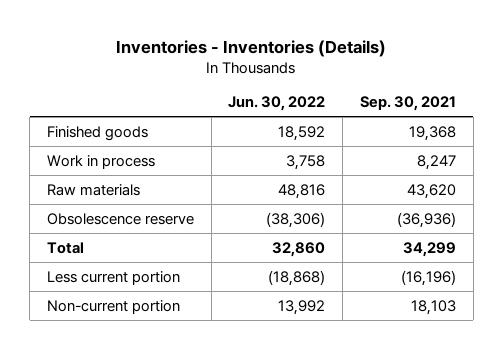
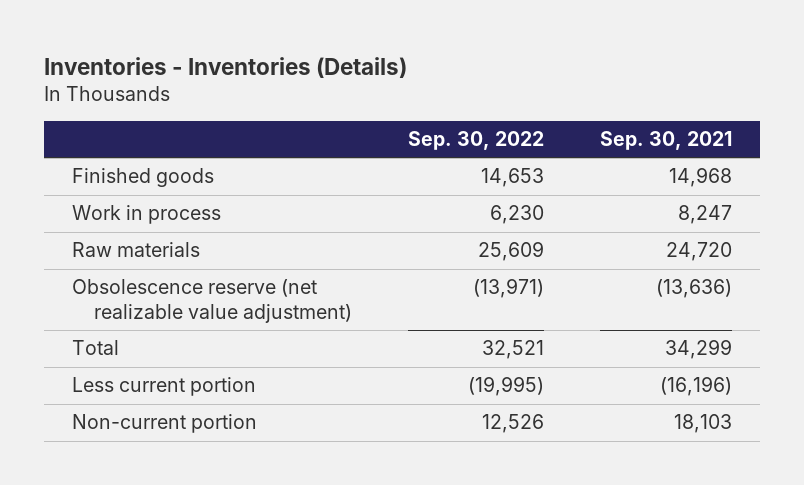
[228,96,326,112] Jun. 30, 2022 -> none
none -> [408,131,545,151] Sep. 30, 2022
[408,125,456,141] 19,368 -> [669,167,733,188] 14,968
[406,183,456,199] 43,620 -> [666,242,733,262] 24,720
[46,212,194,225] Obsolescence reserve -> [72,279,353,324] Obsolescence reserve (net realizable value adjustment)
[396,211,456,228] (36,936) -> [656,279,733,299] (13,636)

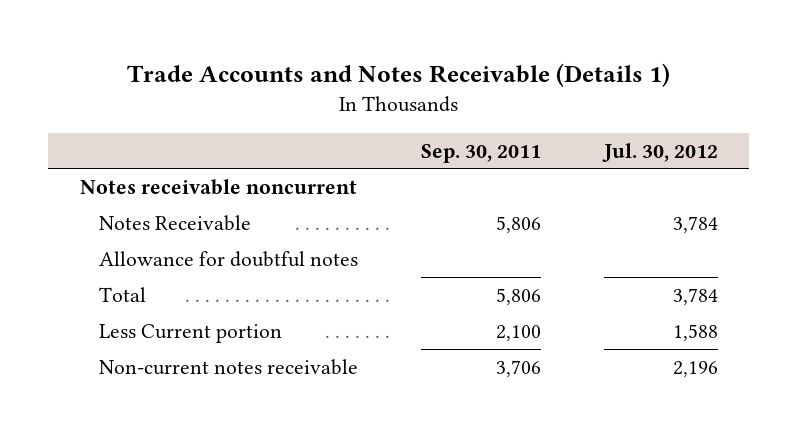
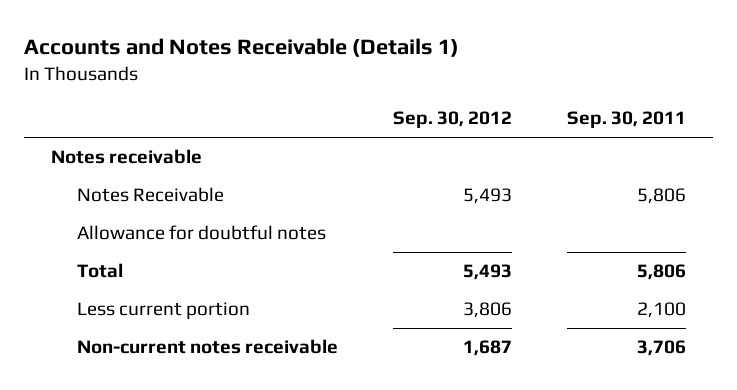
[126,62,670,87] Trade Accounts and Notes Receivable (Details 1) -> [23,37,459,57] Accounts and Notes Receivable (Details 1)
[601,142,718,162] Jul. 30, 2012 -> none
none -> [393,111,513,129] Sep. 30, 2012
[79,178,357,195] Notes receivable noncurrent -> [51,149,203,165] Notes receivable
[99,323,283,343] Less Current portion -> [77,302,251,320] Less current portion

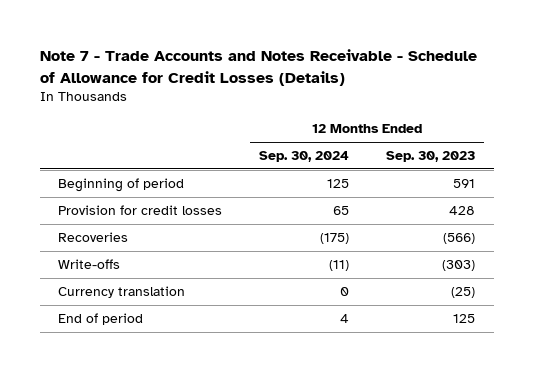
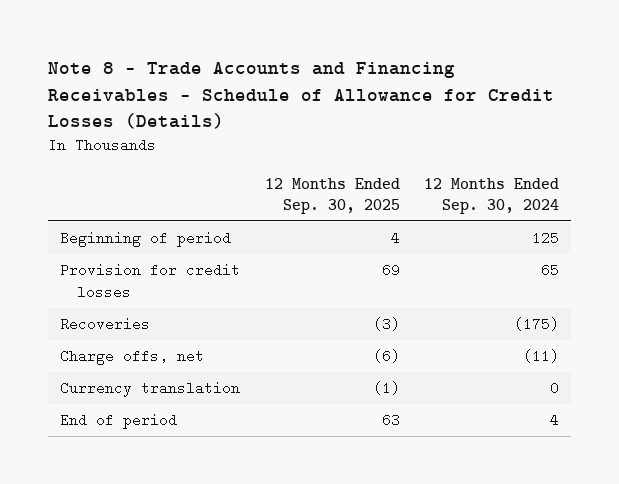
[39,49,477,86] Note 7 - Trade Accounts and Notes Receivable - Schedule of Allowance for Credit Losses (Details) -> [48,62,555,130] Note 8 - Trade Accounts and Financing Receivables - Schedule of Allowance for Credit Losses (Details)
[386,151,476,163] Sep. 30, 2023 -> none
none -> [264,177,400,214] 12 Months Ended Sep. 30, 2025
[58,259,121,270] Write-offs -> [60,349,205,366] Charge offs, net

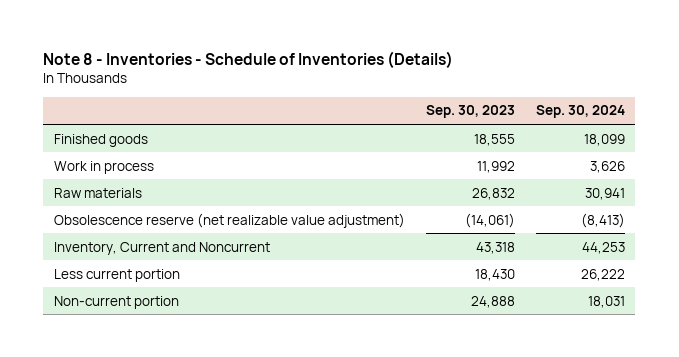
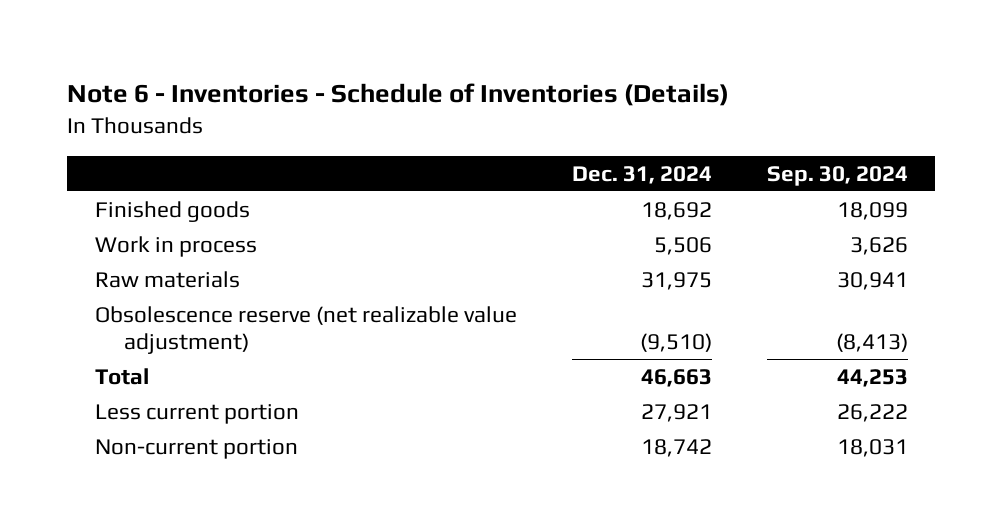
[43,50,454,68] Note 8 - Inventories - Schedule of Inventories (Details) -> [67,83,730,107] Note 6 - Inventories - Schedule of Inventories (Details)
[425,105,515,119] Sep. 30, 2023 -> none
none -> [571,165,712,184] Dec. 31, 2024
[53,241,270,255] Inventory, Current and Noncurrent -> [94,367,149,385] Total

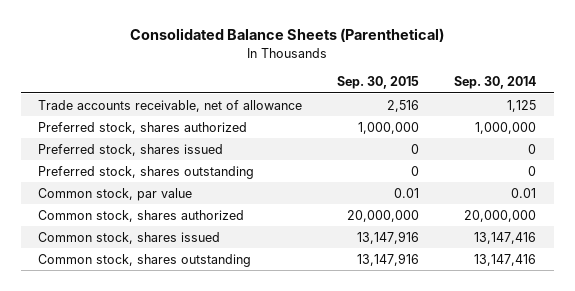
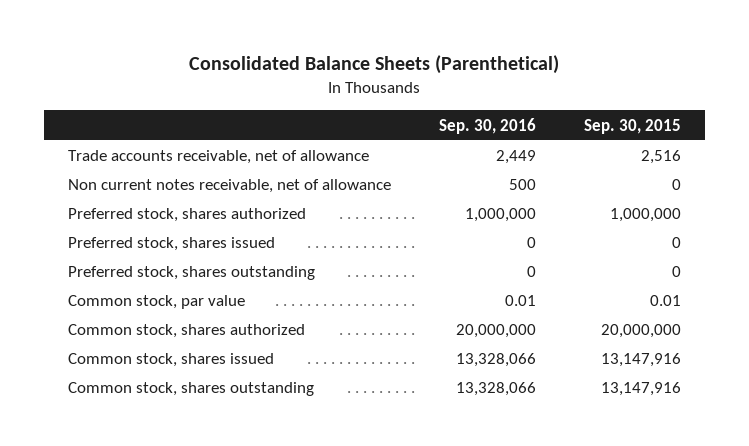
[454,76,537,90] Sep. 30, 2014 -> none
none -> [438,117,536,134] Sep. 30, 2016
none -> [67,179,391,194] Non current notes receivable, net of allowance

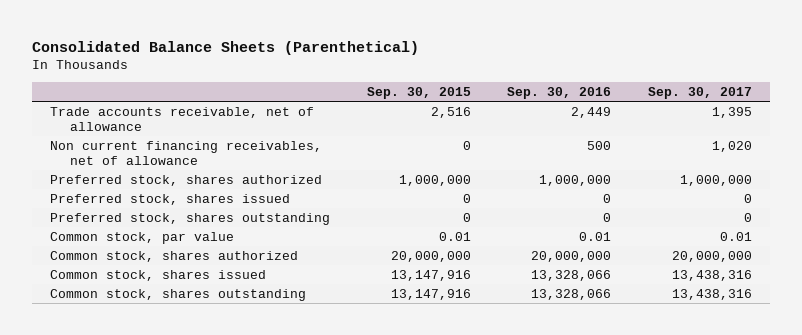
none -> [647,87,752,100] Sep. 30, 2017
[67,179,391,194] Non current notes receivable, net of allowance -> [50,140,323,166] Non current financing receivables, net of allowance

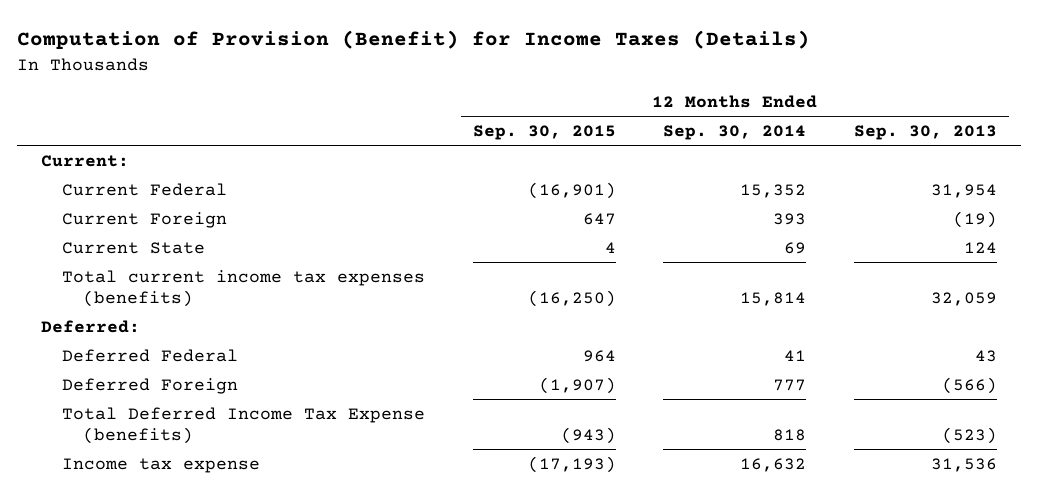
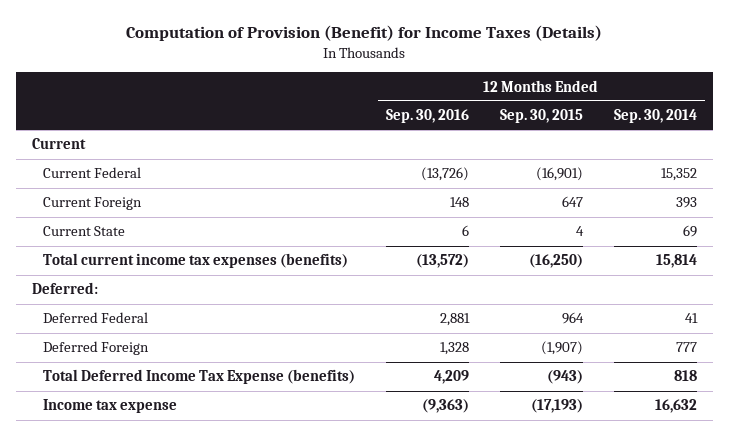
[853,124,997,140] Sep. 30, 2013 -> none
none -> [385,109,469,124] Sep. 30, 2016
[40,154,129,167] Current: -> [31,138,86,150] Current

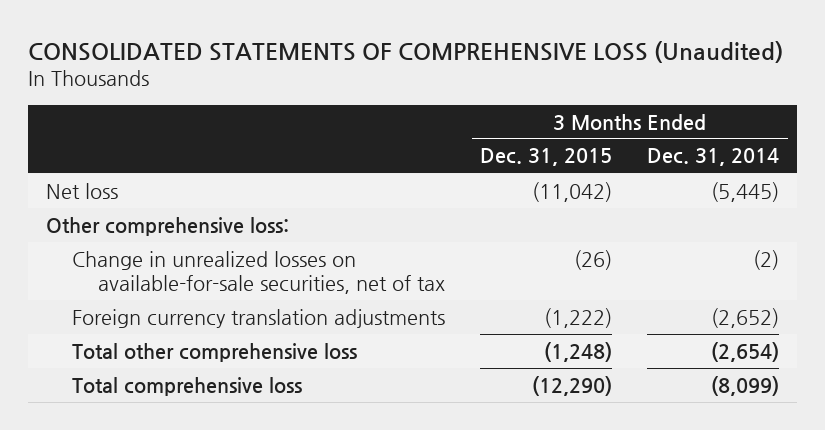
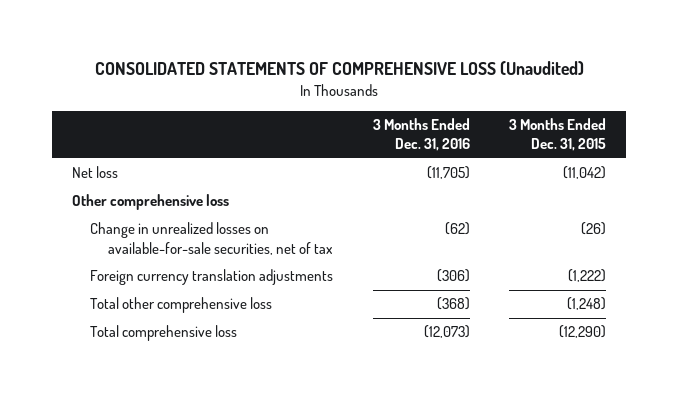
[647,148,780,167] Dec. 31, 2014 -> none
none -> [372,118,470,152] 3 Months Ended Dec. 31, 2016
[45,216,289,236] Other comprehensive loss: -> [71,194,229,211] Other comprehensive loss

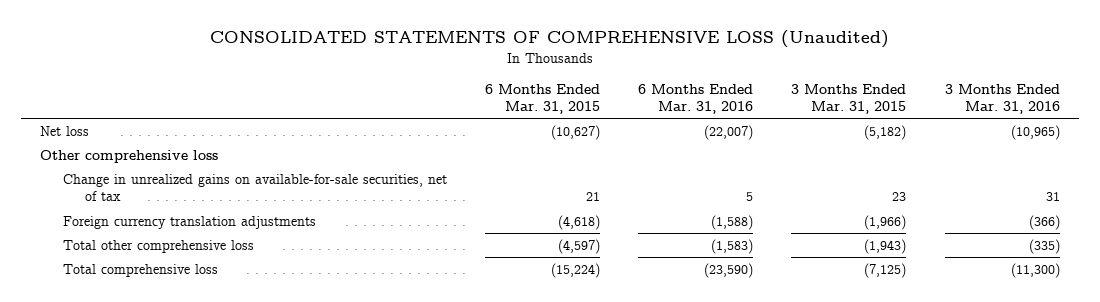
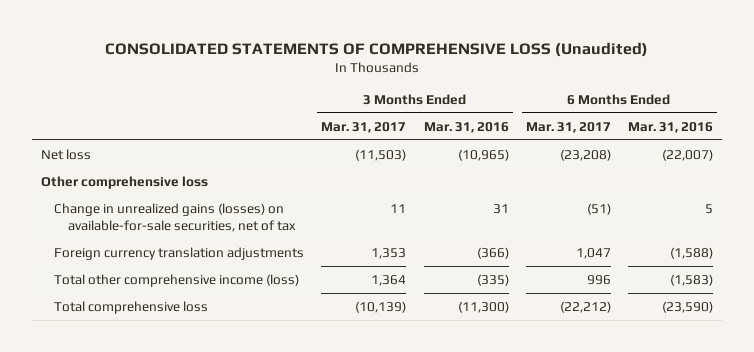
[484,83,600,115] 6 Months Ended Mar. 31, 2015 -> none
[791,83,907,115] 3 Months Ended Mar. 31, 2015 -> none
none -> [321,121,407,133] Mar. 31, 2017
none -> [525,121,611,133] Mar. 31, 2017
[62,173,447,202] Change in unrealized gains on available-for-sale securities, net of tax -> [54,202,296,233] Change in unrealized gains (losses) on available-for-sale securities, net of tax
[62,239,254,253] Total other comprehensive loss -> [54,273,300,287] Total other comprehensive income (loss)

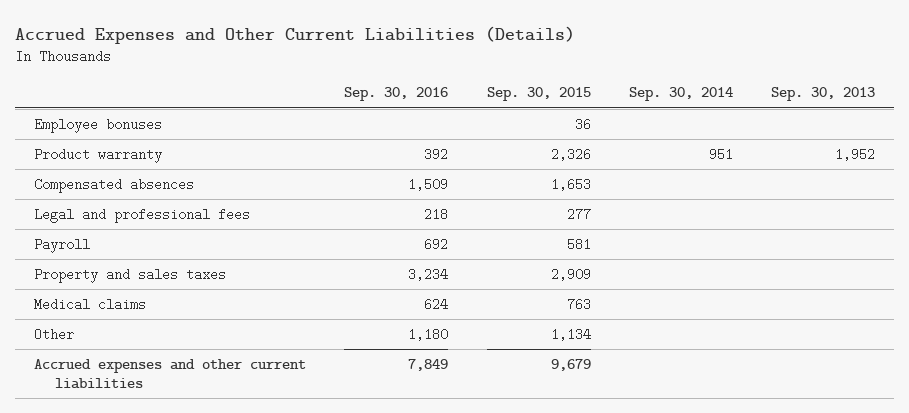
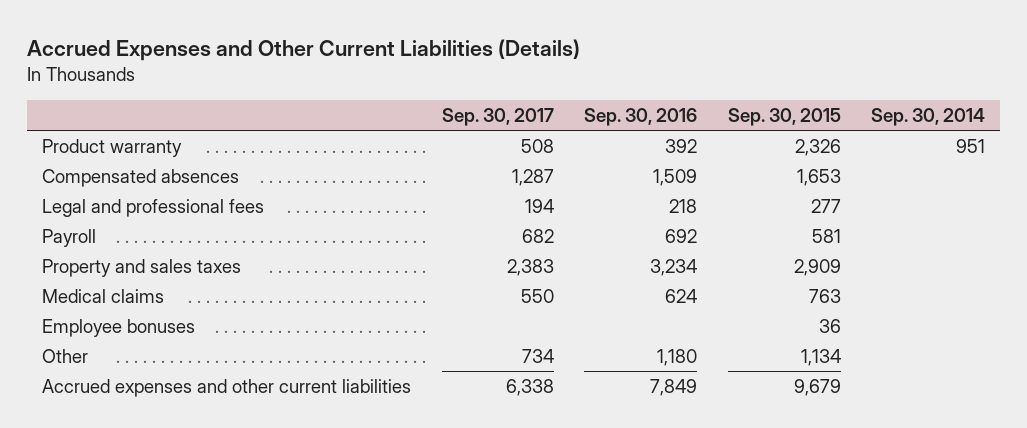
[771,87,876,102] Sep. 30, 2013 -> none
none -> [441,107,554,126] Sep. 30, 2017
[34,118,163,134] Employee bonuses -> [42,318,196,337] Employee bonuses

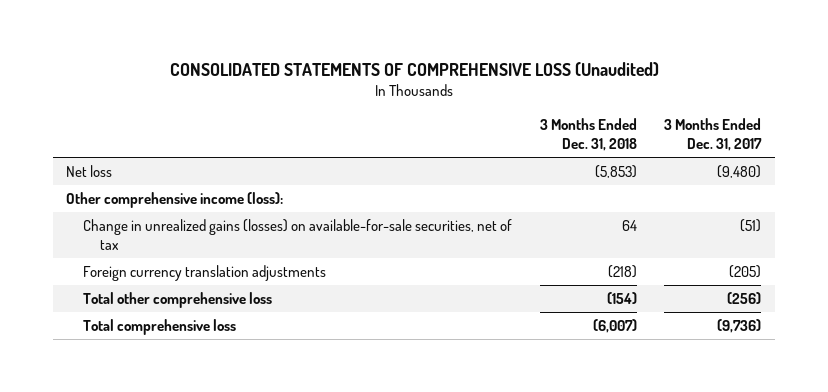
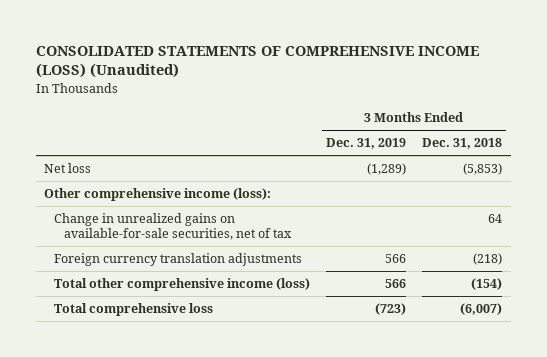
[169,62,659,77] CONSOLIDATED STATEMENTS OF COMPREHENSIVE LOSS (Unaudited) -> [36,45,480,79] CONSOLIDATED STATEMENTS OF COMPREHENSIVE INCOME (LOSS) (Unaudited)
[664,118,763,152] 3 Months Ended Dec. 31, 2017 -> none
none -> [326,138,407,150] Dec. 31, 2019
[83,218,513,250] Change in unrealized gains (losses) on available-for-sale securities, net of tax -> [53,213,292,241] Change in unrealized gains on available-for-sale securities, net of tax
[83,291,273,308] Total other comprehensive loss -> [53,278,310,292] Total other comprehensive income (loss)

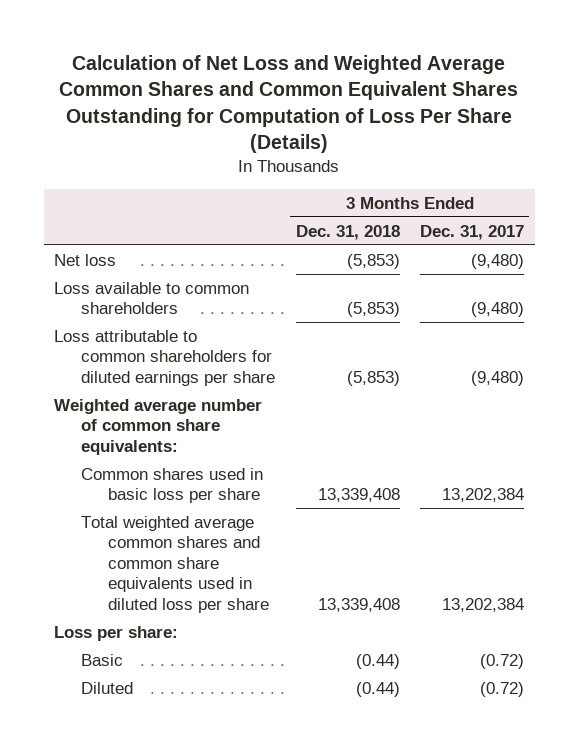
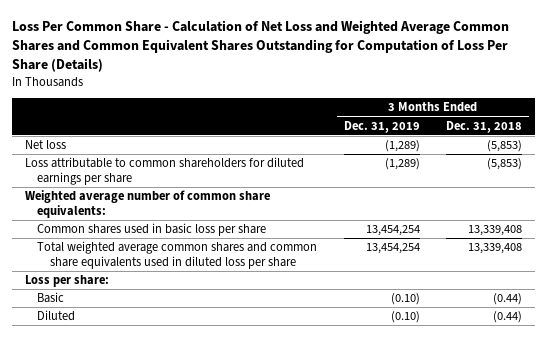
[59,55,519,154] Calculation of Net Loss and Weighted Average Common Shares and Common Equivalent Shares Outstanding for Computation of Loss Per Share (Details) -> [11,19,509,73] Loss Per Common Share - Calculation of Net Loss and Weighted Average Common Shares and Common Equivalent Shares Outstanding for Computation of Loss Per Share (Details)
[420,224,525,240] Dec. 31, 2017 -> none
none -> [343,120,420,133] Dec. 31, 2019
[54,281,250,315] Loss available to common shareholders -> none

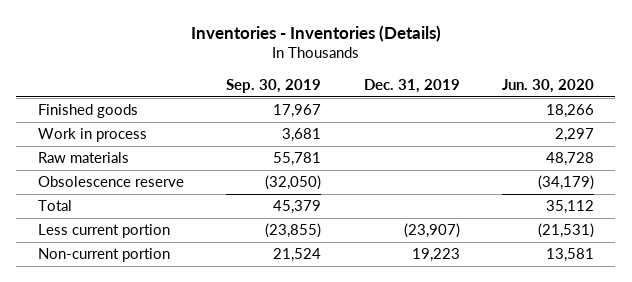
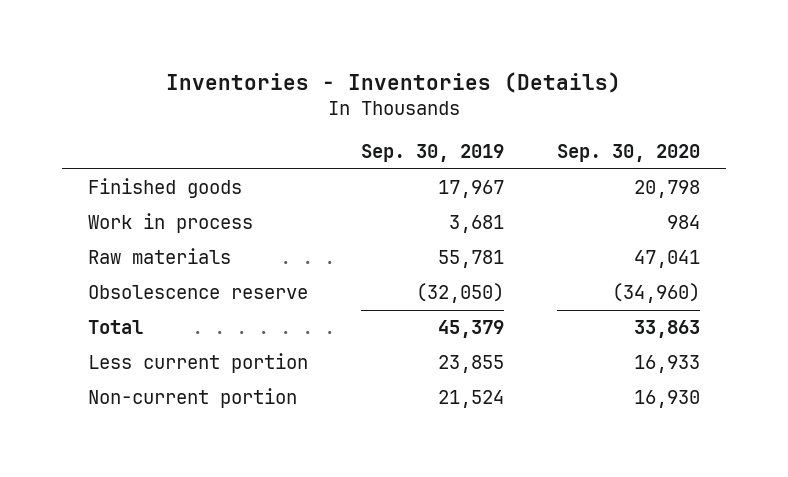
[363,78,460,93] Dec. 31, 2019 -> none
[502,78,595,93] Jun. 30, 2020 -> none
none -> [556,143,700,162] Sep. 30, 2020
[265,223,322,239] (23,855) -> [438,355,505,374] 23,855

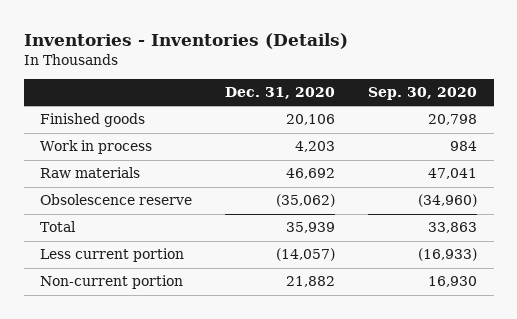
[361,143,505,162] Sep. 30, 2019 -> none
none -> [225,87,336,100] Dec. 31, 2020
[633,355,700,374] 16,933 -> [418,248,478,262] (16,933)

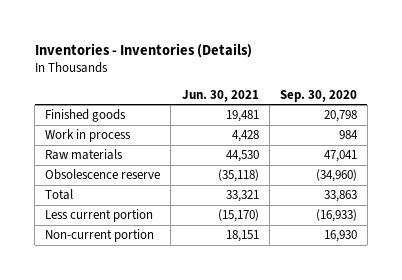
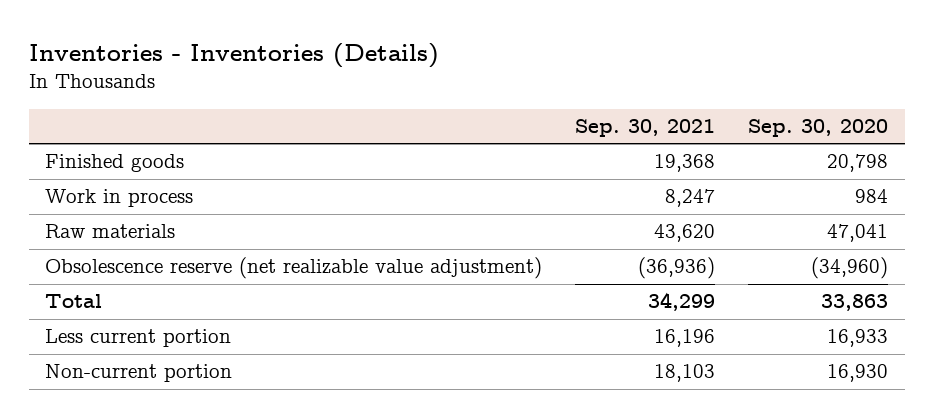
[181,89,259,102] Jun. 30, 2021 -> none
none -> [575,118,716,137] Sep. 30, 2021
[45,169,161,181] Obsolescence reserve -> [45,257,543,280] Obsolescence reserve (net realizable value adjustment)
[315,209,357,223] (16,933) -> [827,329,889,348] 16,933

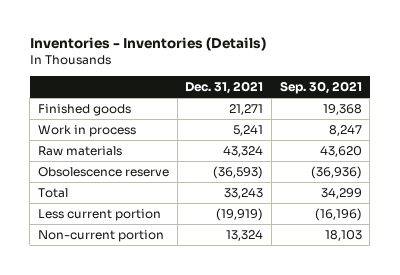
[748,118,889,137] Sep. 30, 2020 -> none
none -> [185,81,264,95] Dec. 31, 2021
[45,257,543,280] Obsolescence reserve (net realizable value adjustment) -> [37,166,169,177] Obsolescence reserve
[654,329,716,348] 16,196 -> [314,207,362,221] (16,196)

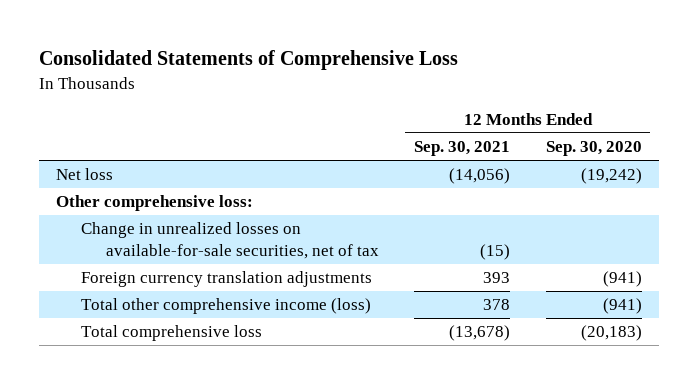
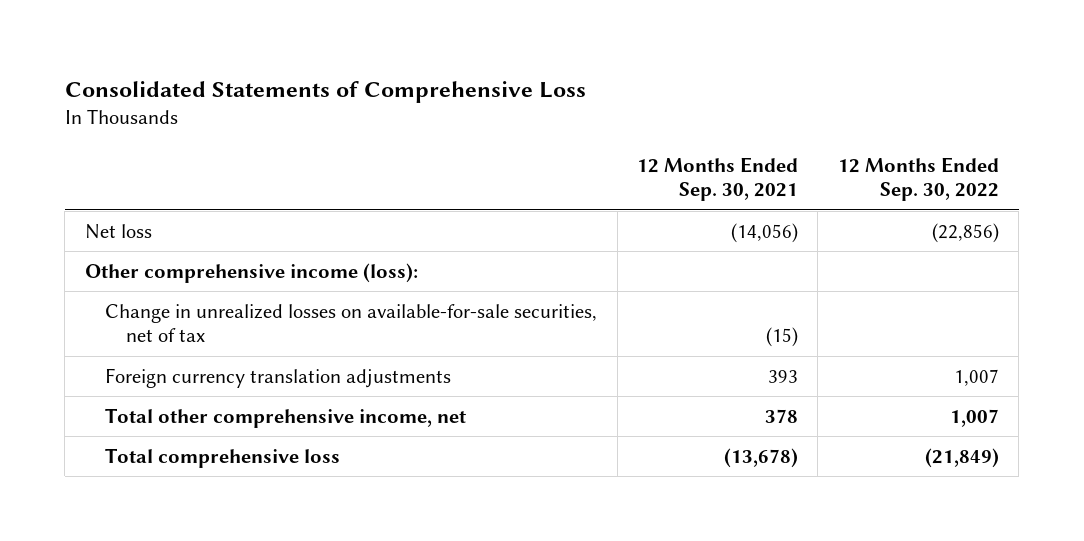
[545,141,642,157] Sep. 30, 2020 -> none
none -> [837,156,999,202] 12 Months Ended Sep. 30, 2022
[56,195,254,212] Other comprehensive loss: -> [84,262,418,283] Other comprehensive income (loss):
[80,298,371,315] Total other comprehensive income (loss) -> [105,407,467,428] Total other comprehensive income, net

